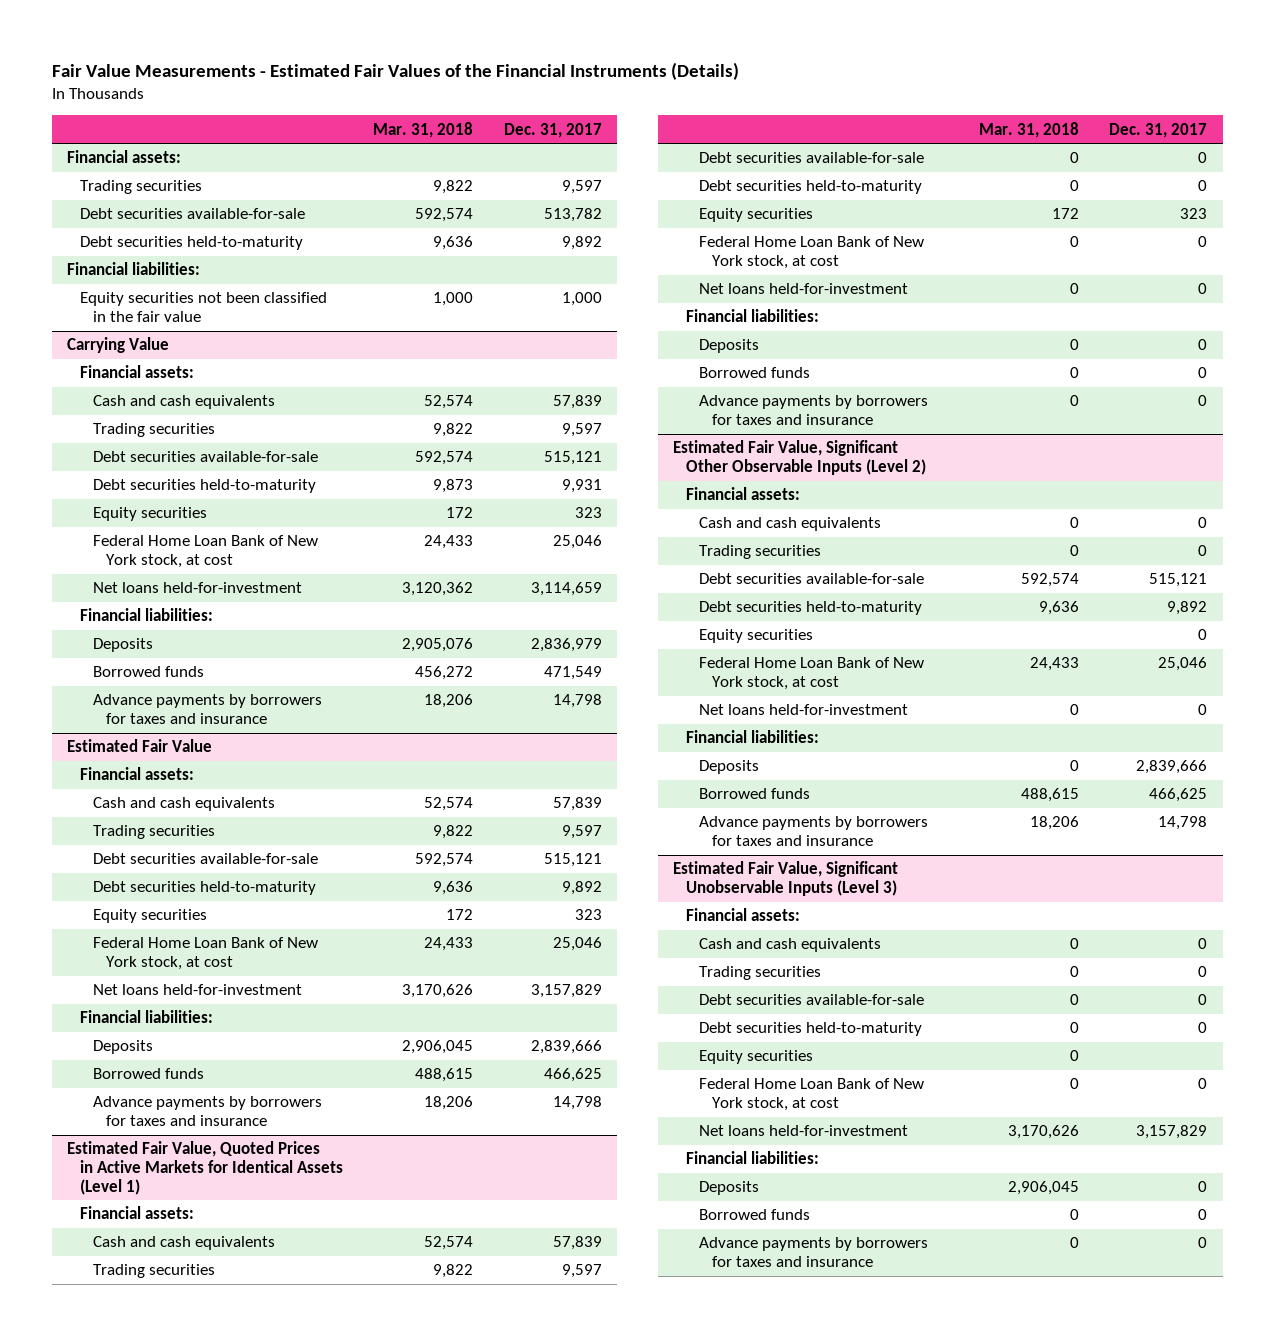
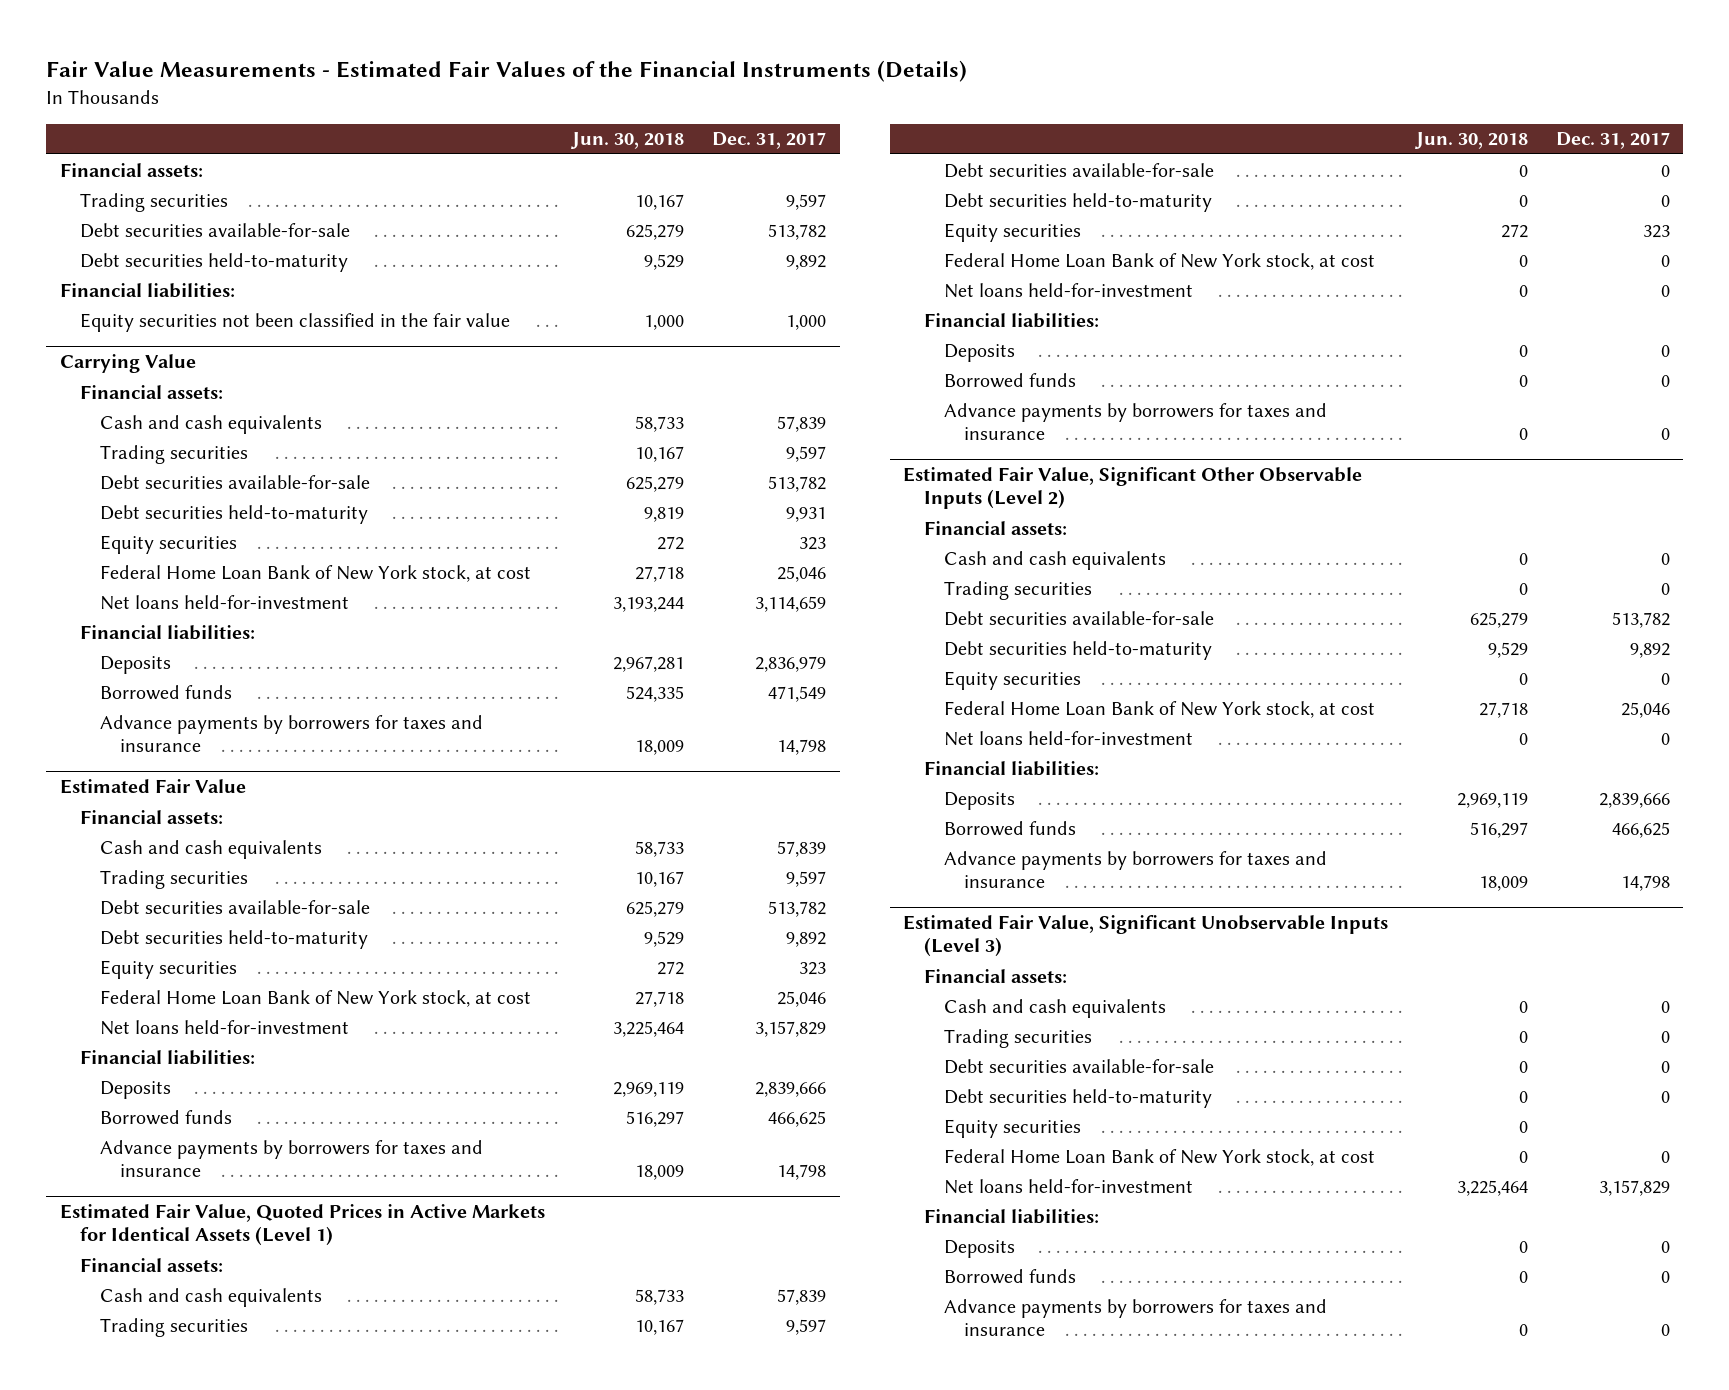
[373,121,474,138] Mar. 31, 2018 -> none
none -> [570,132,685,150] Jun. 30, 2018
[543,451,602,466] 515,121 -> [767,475,826,492] 513,782
[543,853,602,868] 515,121 -> [767,900,826,917] 513,782
[1149,573,1208,588] 515,121 -> [1611,611,1670,628] 513,782

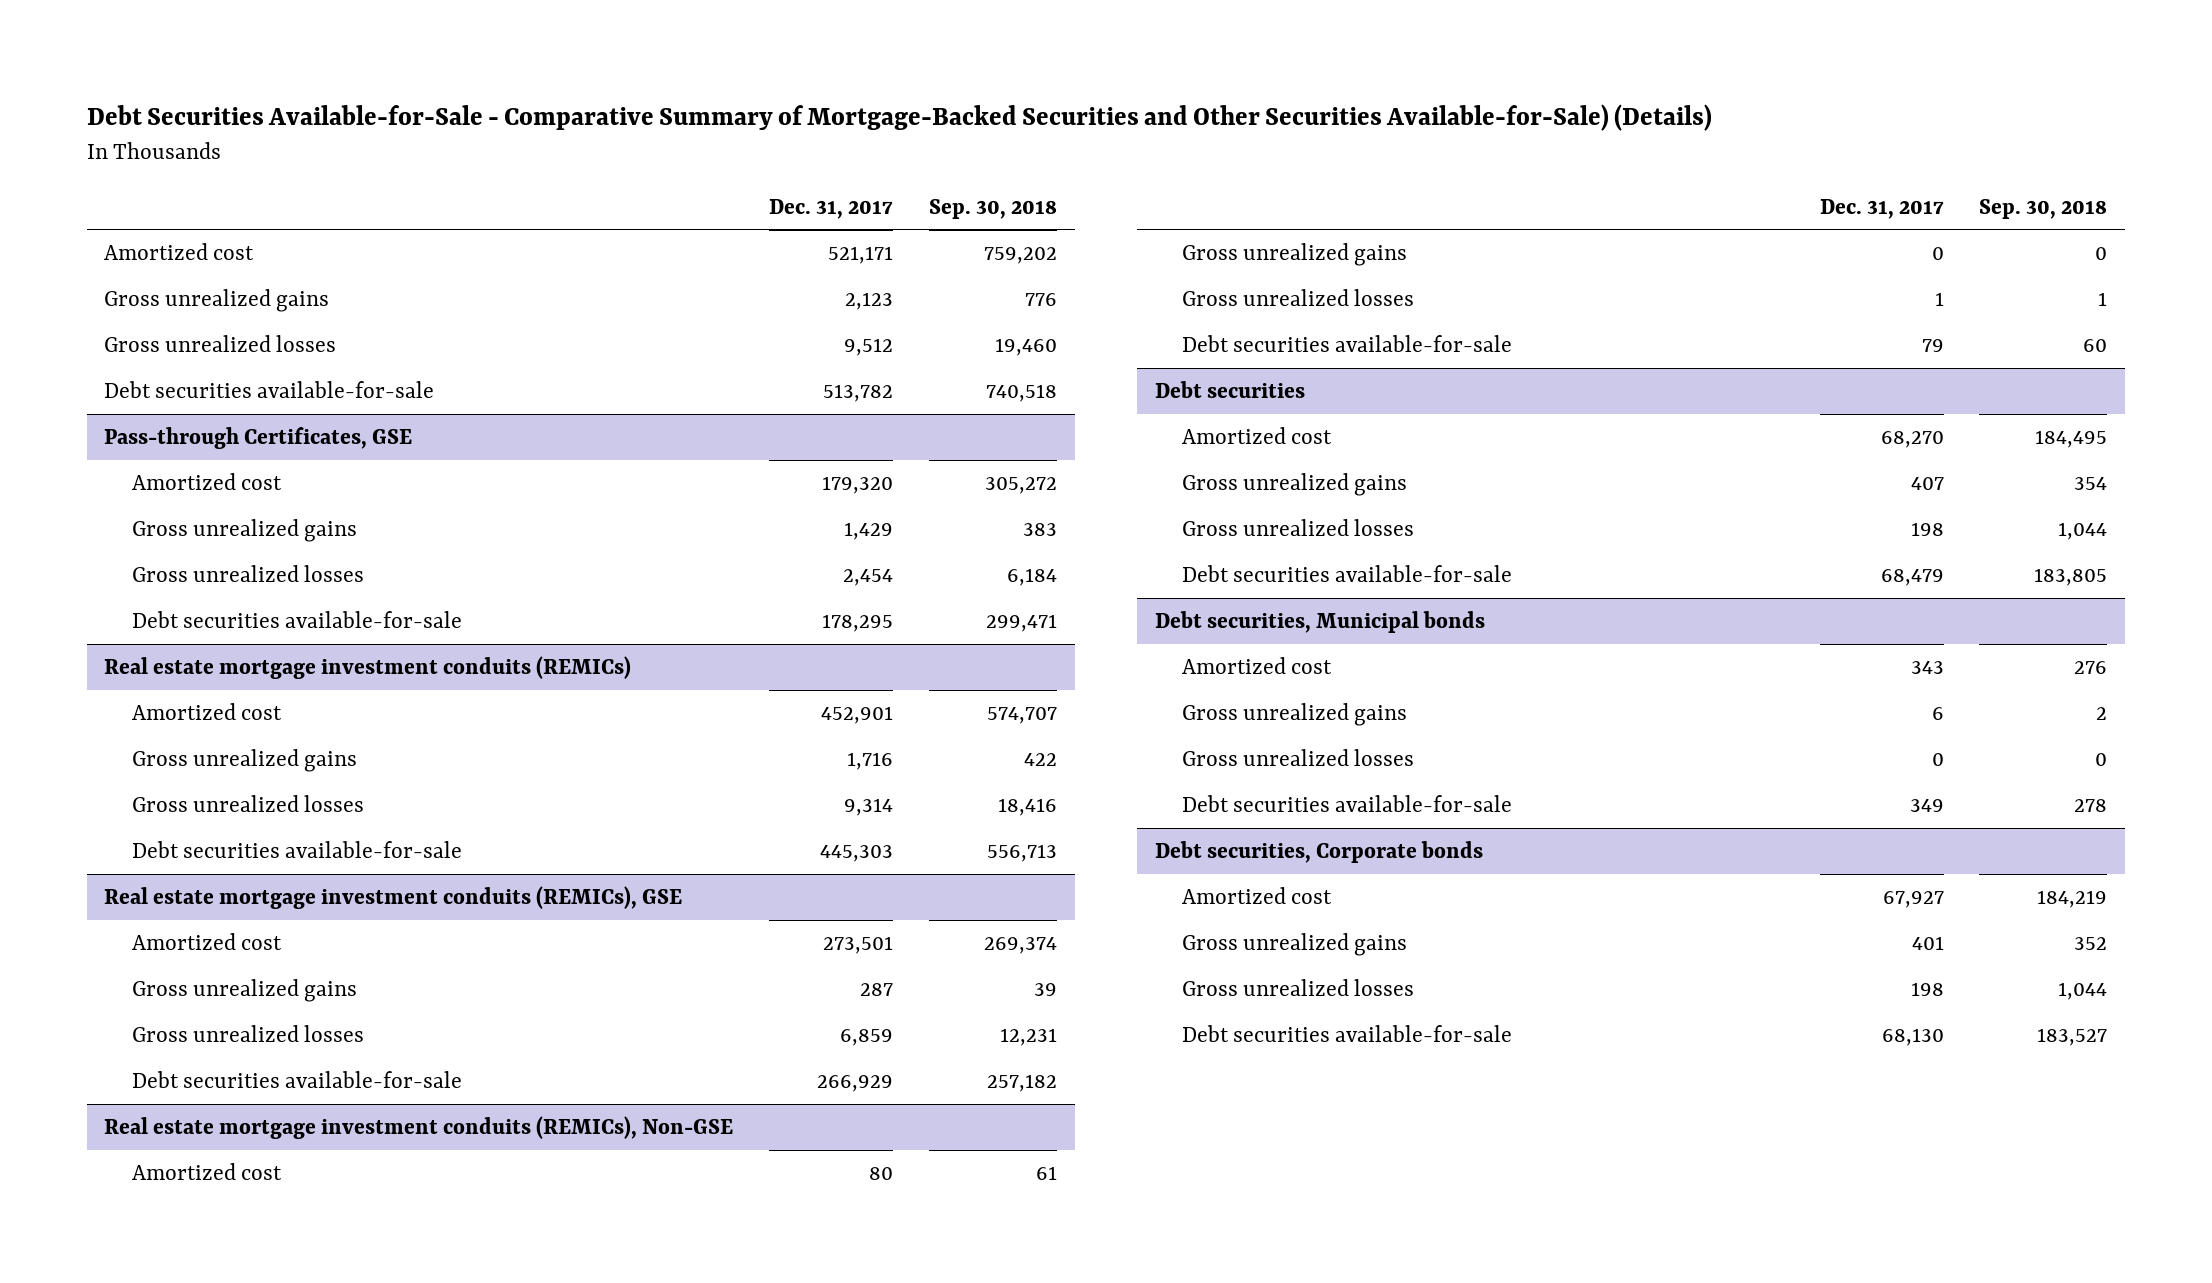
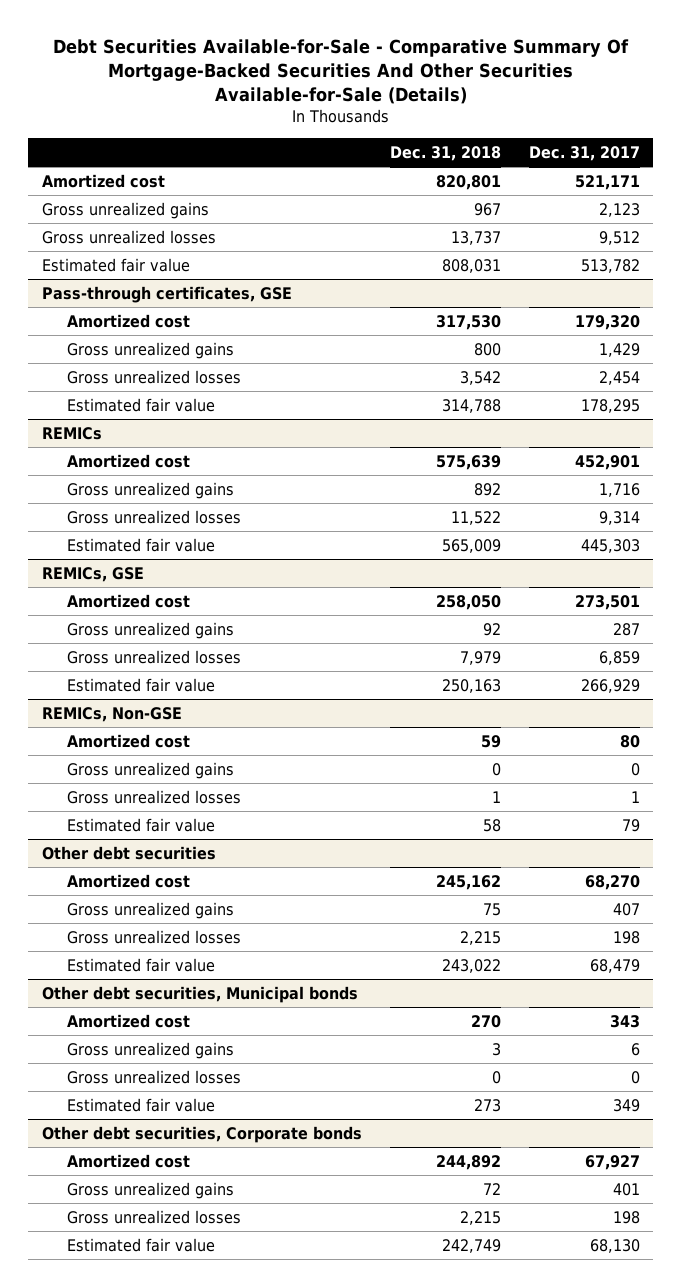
[86,104,1712,132] Debt Securities Available-for-Sale - Comparative Summary of Mortgage-Backed Securities and Other Securities Available-for-Sale) (Details) -> [52,38,629,105] Debt Securities Available-for-Sale - Comparative Summary Of Mortgage-Backed Securities And Other Securities Available-for-Sale (Details)
[928,198,1057,219] Sep. 30, 2018 -> none
none -> [389,145,501,161] Dec. 31, 2018
[104,380,435,398] Debt securities available-for-sale -> [42,257,191,272] Estimated fair value
[104,426,413,449] Pass-through Certificates, GSE -> [42,285,293,303] Pass-through certificates, GSE
[131,610,462,628] Debt securities available-for-sale -> [67,397,216,412] Estimated fair value
[104,655,632,679] Real estate mortgage investment conduits (REMICs) -> [42,426,103,440] REMICs
[104,885,683,909] Real estate mortgage investment conduits (REMICs), GSE -> none
[131,840,462,858] Debt securities available-for-sale -> [67,537,216,552] Estimated fair value
none -> [42,566,145,582] REMICs, GSE
[104,1115,734,1139] Real estate mortgage investment conduits (REMICs), Non-GSE -> none
[131,1070,462,1088] Debt securities available-for-sale -> [67,677,216,692] Estimated fair value
none -> [42,706,183,722] REMICs, Non-GSE
[1182,334,1513,352] Debt securities available-for-sale -> [67,817,216,832] Estimated fair value
[1154,380,1305,398] Debt securities -> [42,845,217,860] Other debt securities
[1182,564,1513,582] Debt securities available-for-sale -> [67,957,216,972] Estimated fair value
[1154,610,1485,633] Debt securities, Municipal bonds -> [42,985,359,1003] Other debt securities, Municipal bonds
[1182,794,1513,812] Debt securities available-for-sale -> [67,1097,216,1112] Estimated fair value
[1154,840,1483,863] Debt securities, Corporate bonds -> [42,1125,363,1143] Other debt securities, Corporate bonds
[1182,1024,1513,1042] Debt securities available-for-sale -> [67,1237,216,1252] Estimated fair value

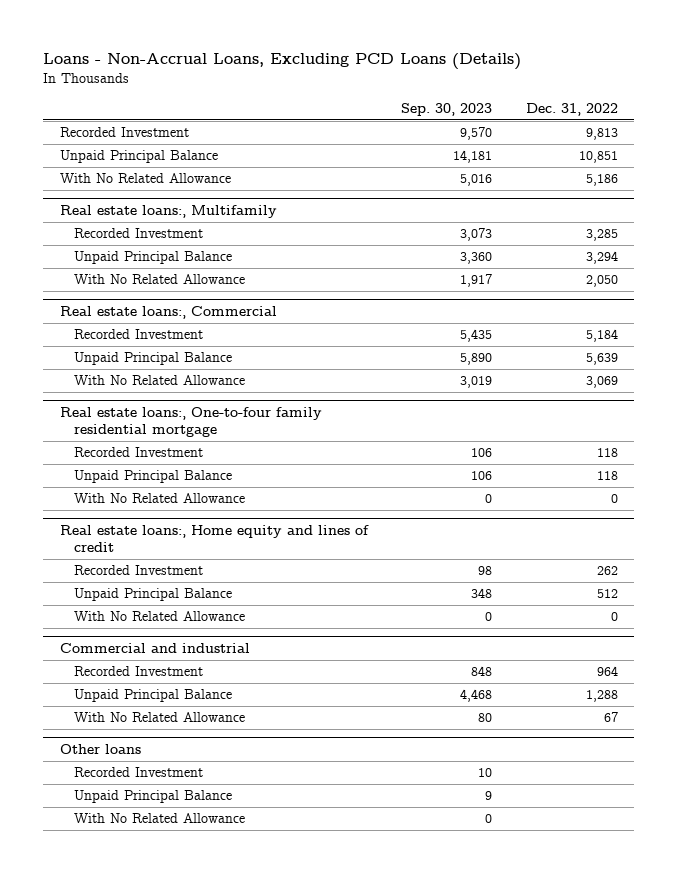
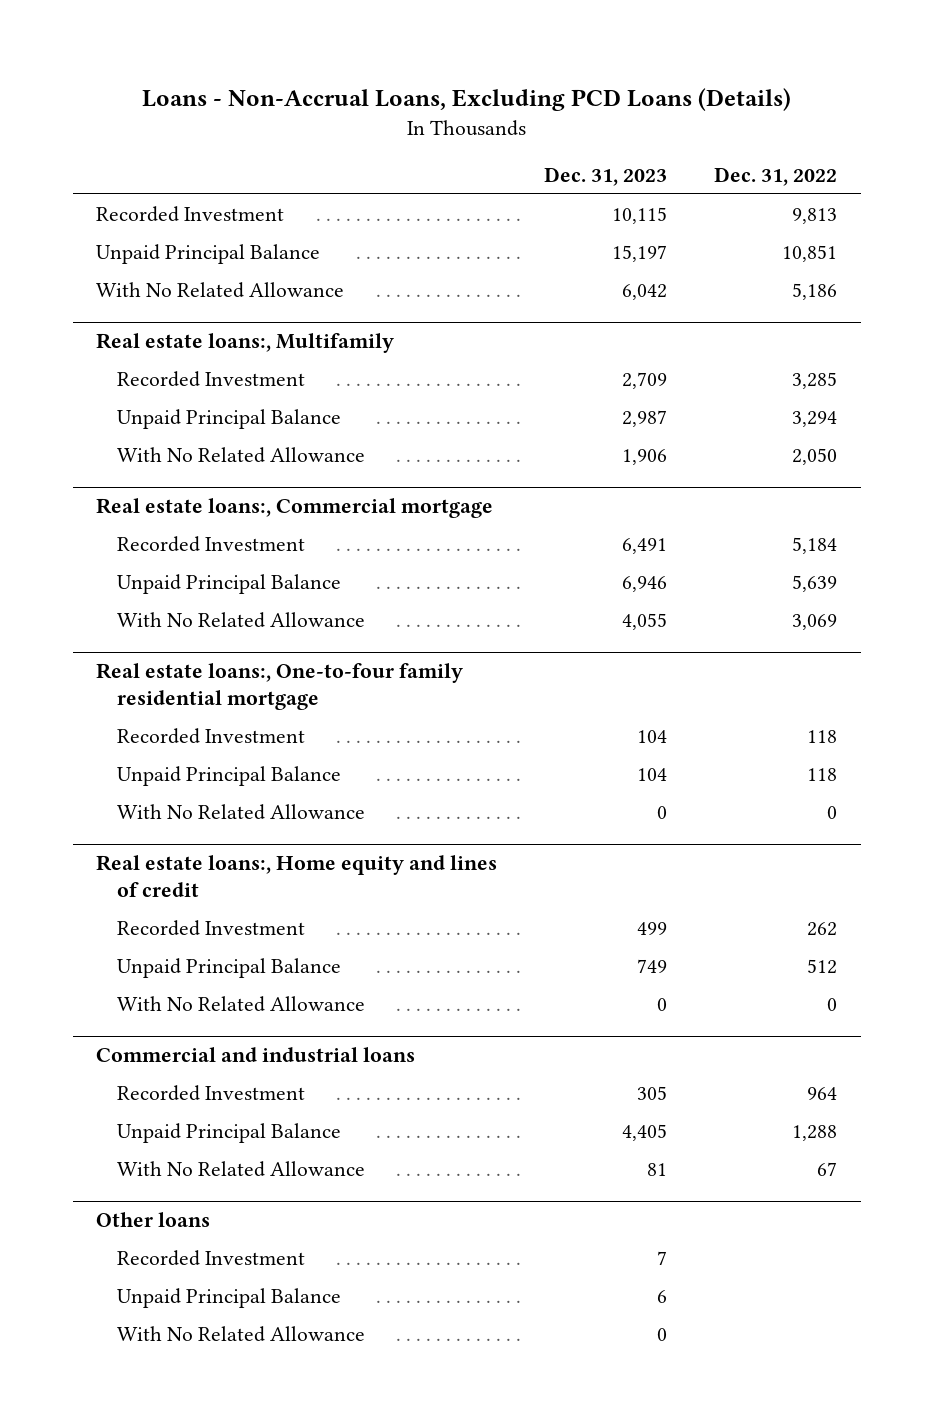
[401,102,493,116] Sep. 30, 2023 -> none
none -> [544,166,668,186] Dec. 31, 2023
[59,305,277,319] Real estate loans:, Commercial -> [96,498,494,519] Real estate loans:, Commercial mortgage
[59,642,250,653] Commercial and industrial -> [96,1047,416,1063] Commercial and industrial loans

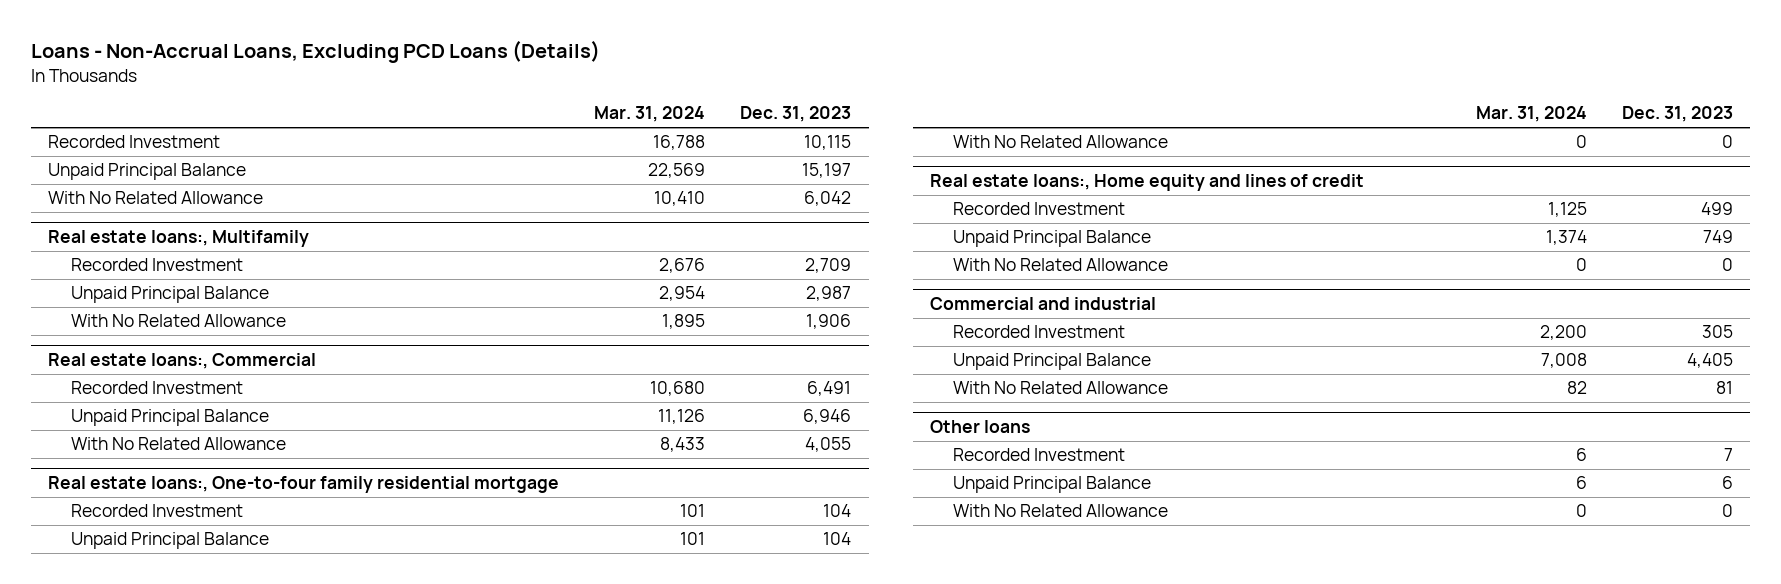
[714,166,838,186] Dec. 31, 2022 -> none
none -> [594,106,706,123] Mar. 31, 2024
[96,498,494,519] Real estate loans:, Commercial mortgage -> [48,353,317,370] Real estate loans:, Commercial
[96,1047,416,1063] Commercial and industrial loans -> [930,297,1157,311] Commercial and industrial

